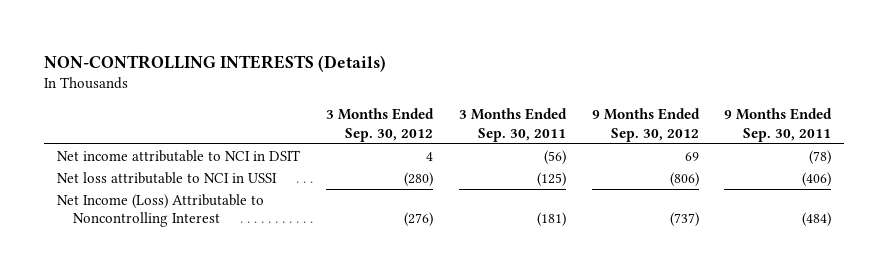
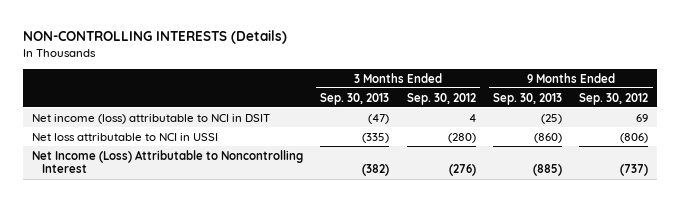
[458,108,567,142] 3 Months Ended Sep. 30, 2011 -> none
[724,108,833,142] 9 Months Ended Sep. 30, 2011 -> none
none -> [320,92,390,105] Sep. 30, 2013
none -> [492,92,562,105] Sep. 30, 2013
[57,150,301,163] Net income attributable to NCI in DSIT -> [31,113,270,124] Net income (loss) attributable to NCI in DSIT

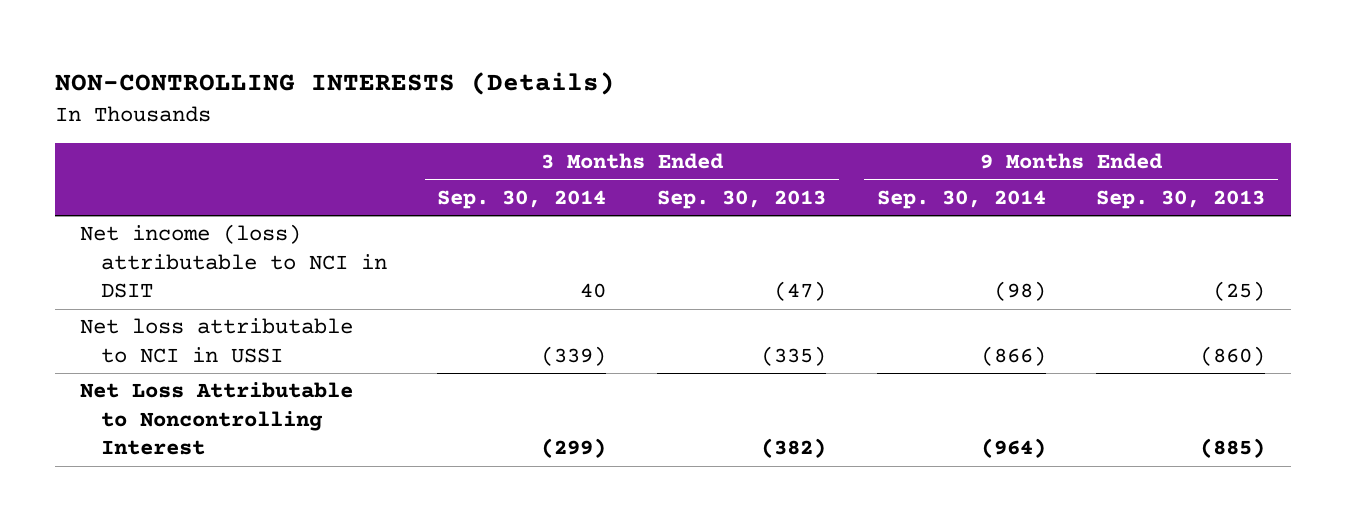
[406,92,476,105] Sep. 30, 2012 -> none
[579,92,649,105] Sep. 30, 2012 -> none
none -> [437,189,607,209] Sep. 30, 2014
none -> [876,189,1046,209] Sep. 30, 2014
[31,149,303,174] Net Income (Loss) Attributable to Noncontrolling Interest -> [80,382,354,456] Net Loss Attributable to Noncontrolling Interest

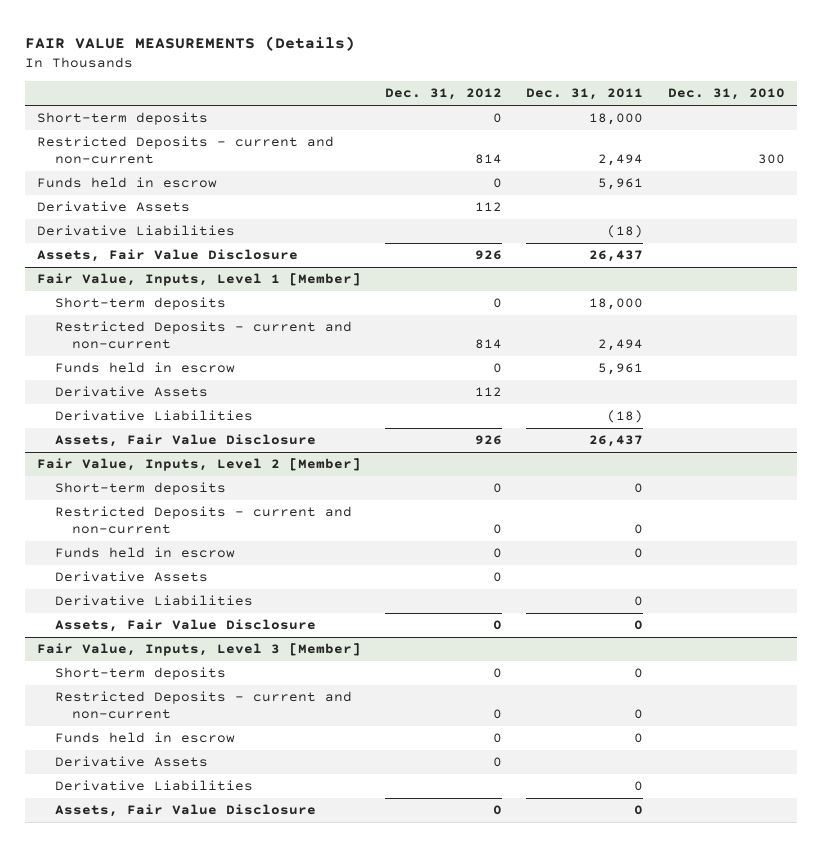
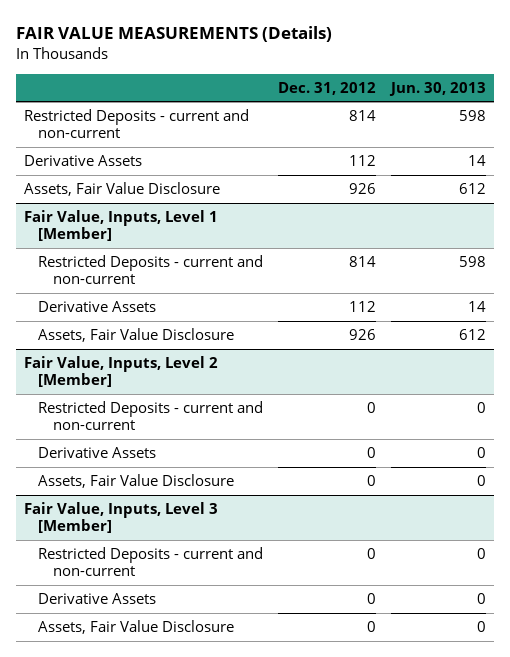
[526,88,644,101] Dec. 31, 2011 -> none
[667,88,785,101] Dec. 31, 2010 -> none
none -> [389,81,487,96] Jun. 30, 2013
[37,112,209,126] Short-term deposits -> none
[37,177,218,189] Funds held in escrow -> none
[37,225,236,237] Derivative Liabilities -> none
[54,297,226,311] Short-term deposits -> none
[54,362,235,374] Funds held in escrow -> none
[54,410,253,422] Derivative Liabilities -> none
[54,482,226,496] Short-term deposits -> none
[54,547,235,559] Funds held in escrow -> none
[54,595,253,607] Derivative Liabilities -> none
[54,667,226,681] Short-term deposits -> none
[54,732,235,744] Funds held in escrow -> none
[54,780,253,792] Derivative Liabilities -> none

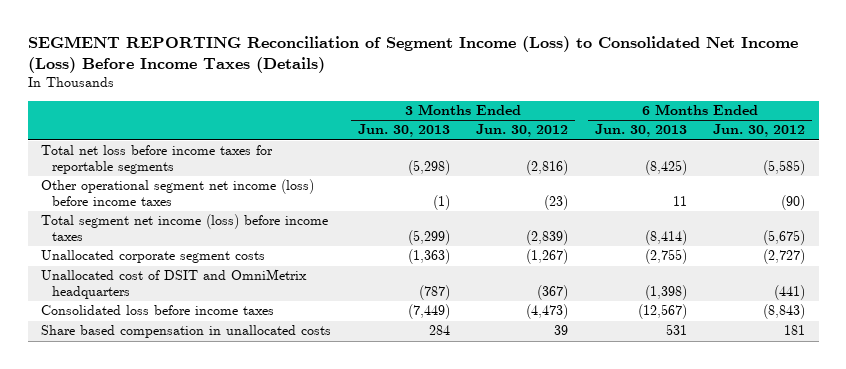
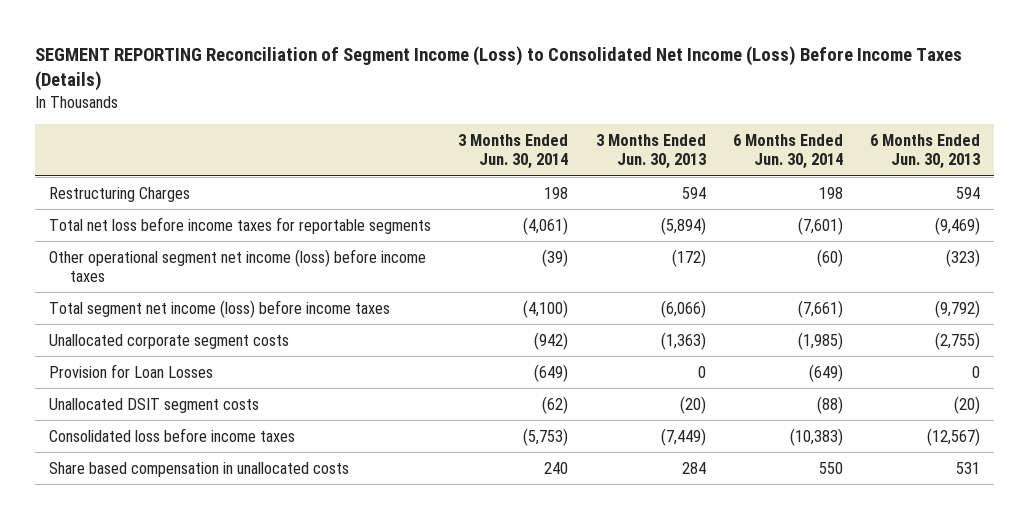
[476,124,569,138] Jun. 30, 2012 -> none
[713,124,806,138] Jun. 30, 2012 -> none
none -> [458,133,569,170] 3 Months Ended Jun. 30, 2014
none -> [732,133,843,170] 6 Months Ended Jun. 30, 2014
none -> [49,186,191,202] Restructuring Charges
[407,160,450,176] (5,298) -> [660,216,706,235] (5,894)
[644,160,687,176] (8,425) -> [935,216,981,235] (9,469)
[432,195,450,211] (1) -> [671,248,706,267] (172)
[672,196,687,207] 11 -> [946,248,981,267] (323)
[407,230,450,246] (5,299) -> [660,299,706,318] (6,066)
[644,230,687,246] (8,414) -> [935,299,981,318] (9,792)
[40,269,307,300] Unallocated cost of DSIT and OmniMetrix headquarters -> none
none -> [49,363,214,378] Provision for Loan Losses
none -> [49,397,260,413] Unallocated DSIT segment costs

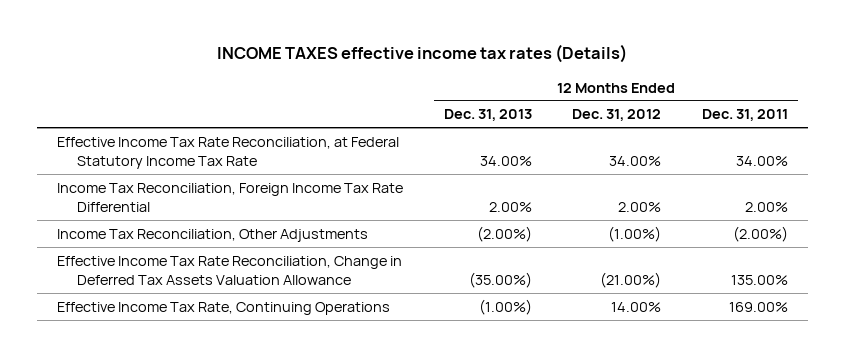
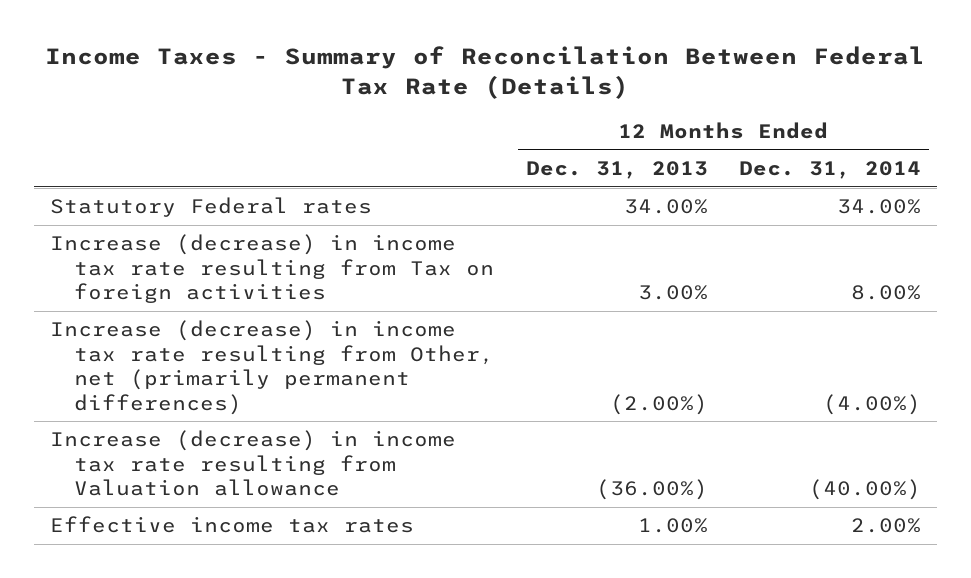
[217,44,628,64] INCOME TAXES effective income tax rates (Details) -> [45,46,926,100] Income Taxes - Summary of Reconcilation Between Federal Tax Rate (Details)
[572,109,662,122] Dec. 31, 2012 -> none
[701,109,788,122] Dec. 31, 2011 -> none
none -> [739,161,922,180] Dec. 31, 2014
[57,136,400,169] Effective Income Tax Rate Reconciliation, at Federal Statutory Income Tax Rate -> [49,197,372,218] Statutory Federal rates
[57,182,404,212] Income Tax Reconciliation, Foreign Income Tax Rate Differential -> [49,234,495,304] Increase (decrease) in income tax rate resulting from Tax on foreign activities
[488,201,532,212] 2.00% -> [637,285,708,301] 3.00%
[57,228,369,242] Income Tax Reconciliation, Other Adjustments -> [49,320,495,415] Increase (decrease) in income tax rate resulting from Other, net (primarily permanent differences)
[57,255,403,285] Effective Income Tax Rate Reconciliation, Change in Deferred Tax Assets Valuation Allowance -> [49,430,456,497] Increase (decrease) in income tax rate resulting from Valuation allowance
[468,271,532,288] (35.00%) -> [595,479,708,501] (36.00%)
[57,301,391,315] Effective Income Tax Rate, Continuing Operations -> [49,516,414,534] Effective income tax rates
[478,298,532,315] (1.00%) -> [637,518,708,534] 1.00%

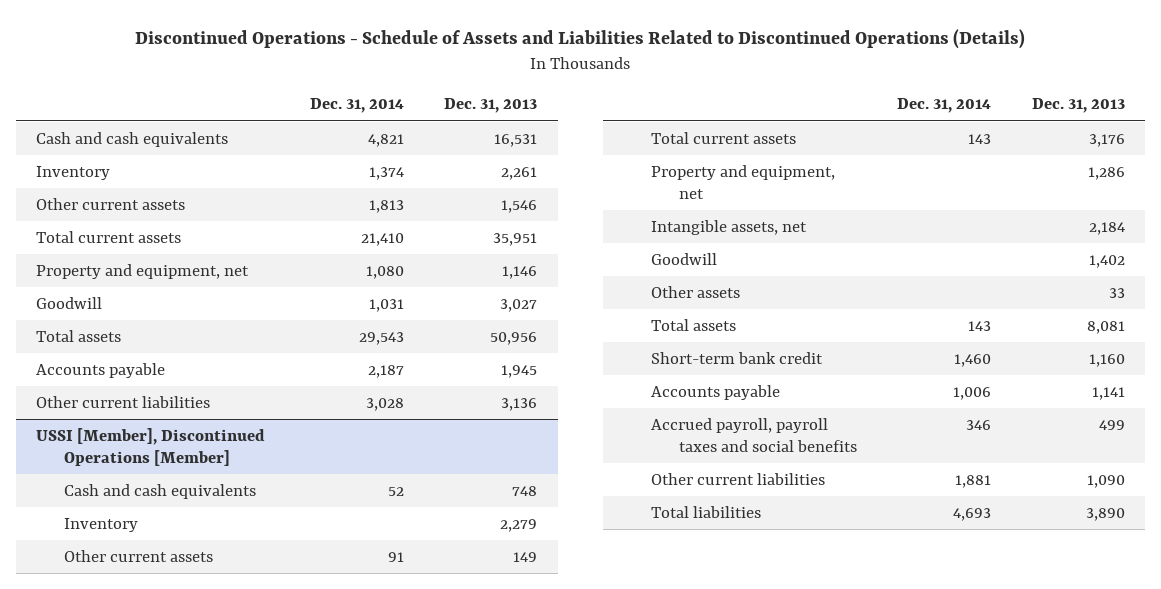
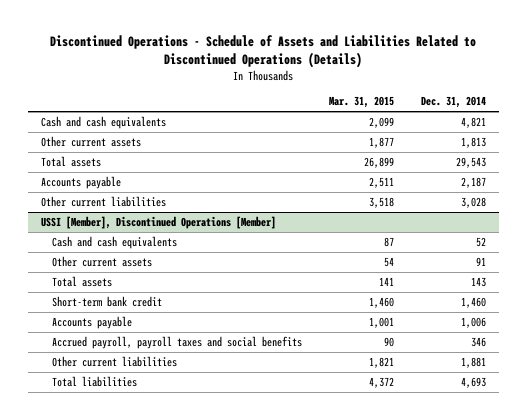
[444,98,538,114] Dec. 31, 2013 -> none
none -> [328,96,394,109] Mar. 31, 2015
[36,165,111,180] Inventory -> none
[36,230,182,243] Total current assets -> none
[36,263,250,279] Property and equipment, net -> none
[36,296,103,309] Goodwill -> none
[63,517,138,532] Inventory -> none
[651,131,797,144] Total current assets -> none
[651,164,836,200] Property and equipment, net -> none
[651,219,808,235] Intangible assets, net -> none
[651,252,718,265] Goodwill -> none
[651,285,741,298] Other assets -> none

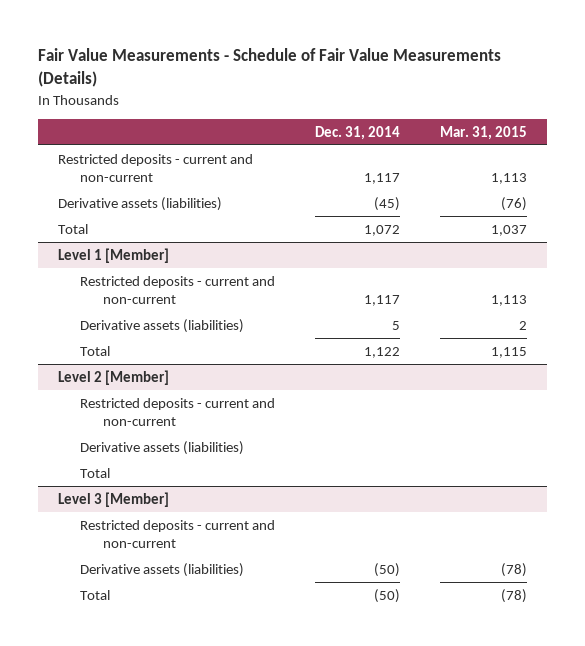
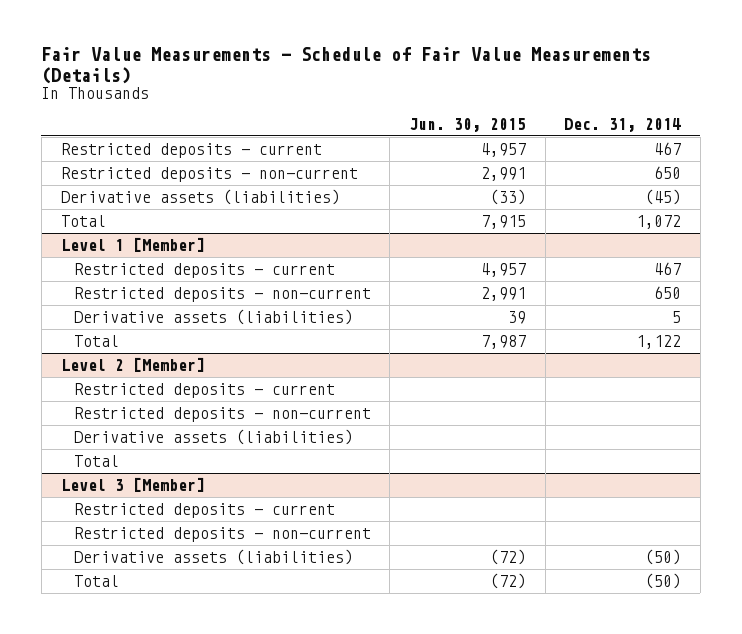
[439,125,527,140] Mar. 31, 2015 -> none
none -> [408,117,526,132] Jun. 30, 2015
none -> [60,142,322,158] Restricted deposits - current
[58,153,254,182] Restricted deposits - current and non-current -> [60,166,358,182] Restricted deposits - non-current
[364,172,401,184] 1,117 -> [654,165,682,179] 650
none -> [73,262,335,278] Restricted deposits - current
[80,275,276,304] Restricted deposits - current and non-current -> [73,286,371,302] Restricted deposits - non-current
[364,294,401,306] 1,117 -> [654,285,682,299] 650
none -> [73,382,335,398] Restricted deposits - current
[80,397,276,426] Restricted deposits - current and non-current -> [73,406,371,422] Restricted deposits - non-current
none -> [73,502,335,518] Restricted deposits - current
[80,519,276,548] Restricted deposits - current and non-current -> [73,526,371,542] Restricted deposits - non-current

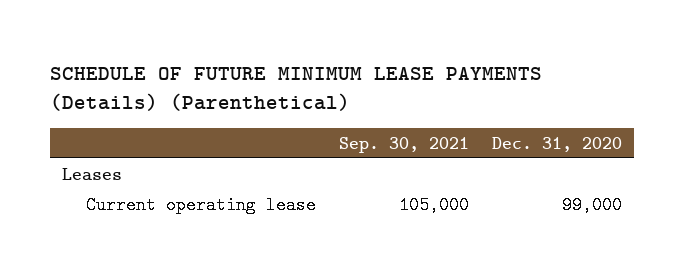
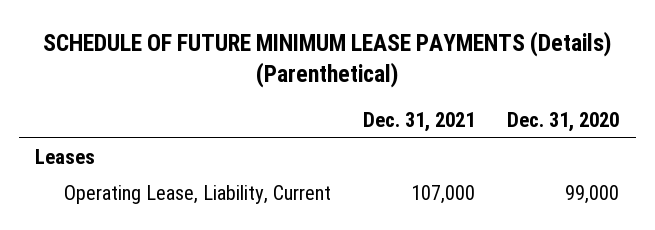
[339,136,470,153] Sep. 30, 2021 -> none
none -> [363,112,476,133] Dec. 31, 2021
[86,195,317,214] Current operating lease -> [63,185,331,205] Operating Lease, Liability, Current

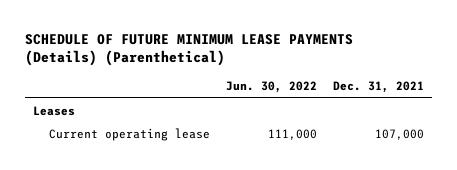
[507,112,620,133] Dec. 31, 2020 -> none
none -> [226,81,318,94] Jun. 30, 2022
[63,185,331,205] Operating Lease, Liability, Current -> [49,127,211,141] Current operating lease

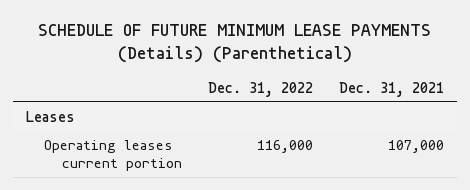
[226,81,318,94] Jun. 30, 2022 -> none
none -> [208,81,314,97] Dec. 31, 2022
[49,127,211,141] Current operating lease -> [44,140,182,172] Operating leases current portion

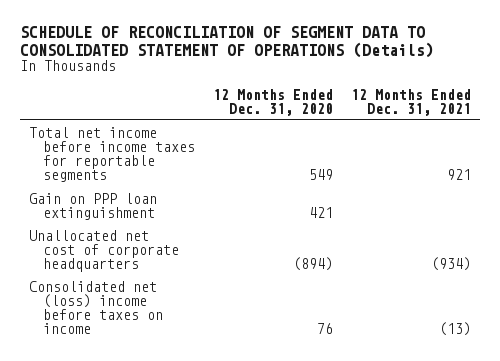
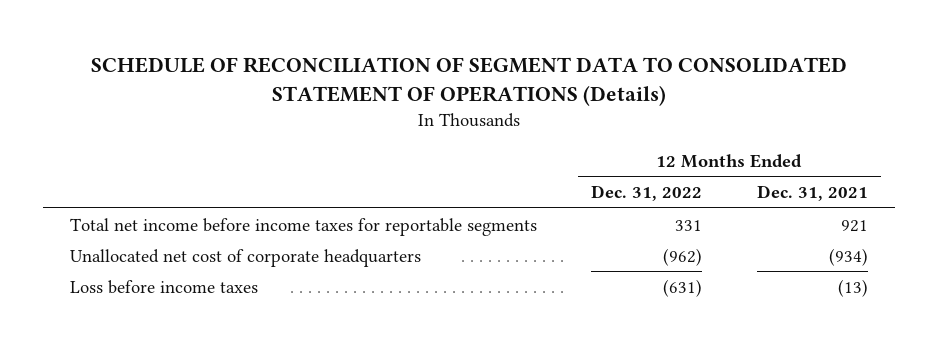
[213,88,334,116] 12 Months Ended Dec. 31, 2020 -> none
none -> [591,185,703,202] Dec. 31, 2022
[28,192,157,220] Gain on PPP loan extinguishment -> none
[28,280,164,335] Consolidated net (loss) income before taxes on income -> [70,279,259,294] Loss before income taxes

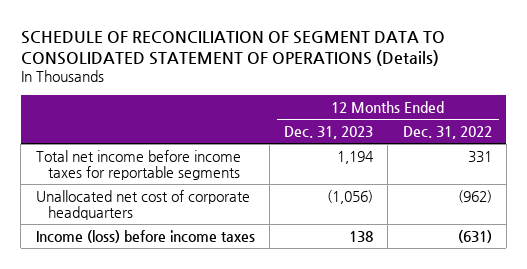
[756,185,868,202] Dec. 31, 2021 -> none
none -> [284,126,374,140] Dec. 31, 2023
[70,279,259,294] Loss before income taxes -> [35,229,255,243] Income (loss) before income taxes

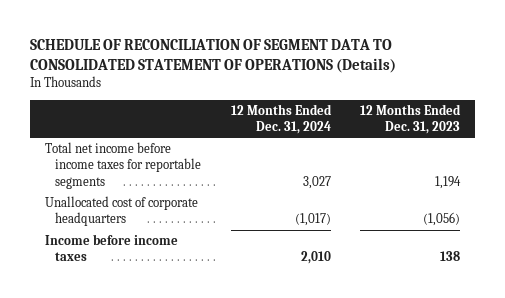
[402,126,492,140] Dec. 31, 2022 -> none
none -> [230,103,332,135] 12 Months Ended Dec. 31, 2024
[35,189,250,220] Unallocated net cost of corporate headquarters -> [45,195,199,227] Unallocated cost of corporate headquarters
[35,229,255,243] Income (loss) before income taxes -> [45,233,179,262] Income before income taxes

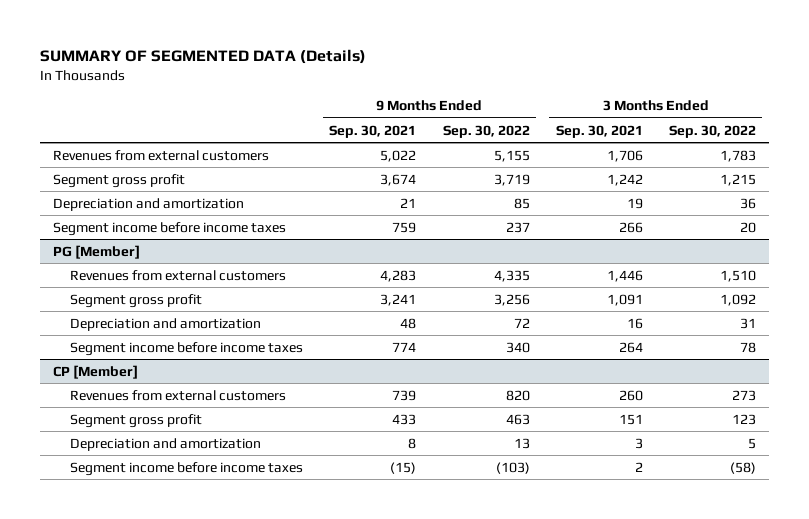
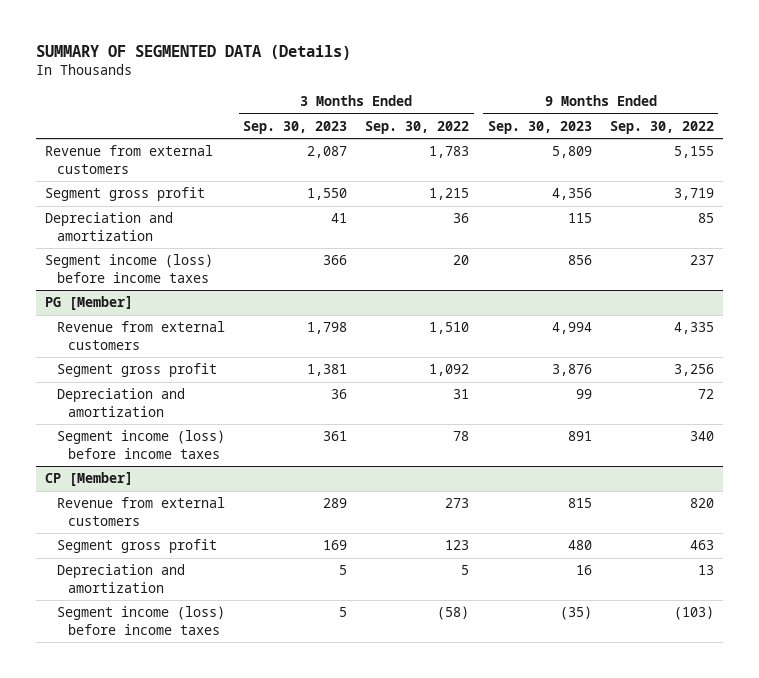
[329,124,417,138] Sep. 30, 2021 -> none
[555,124,643,138] Sep. 30, 2021 -> none
none -> [243,120,348,134] Sep. 30, 2023
none -> [487,120,592,134] Sep. 30, 2023
[53,149,270,161] Revenues from external customers -> [45,145,214,174] Revenue from external customers
[53,221,287,236] Segment income before income taxes -> [45,254,214,283] Segment income (loss) before income taxes
[70,269,287,281] Revenues from external customers -> [56,321,225,350] Revenue from external customers
[70,341,304,356] Segment income before income taxes -> [56,430,225,459] Segment income (loss) before income taxes
[70,389,287,401] Revenues from external customers -> [56,497,225,526] Revenue from external customers
[70,461,304,476] Segment income before income taxes -> [56,606,225,635] Segment income (loss) before income taxes

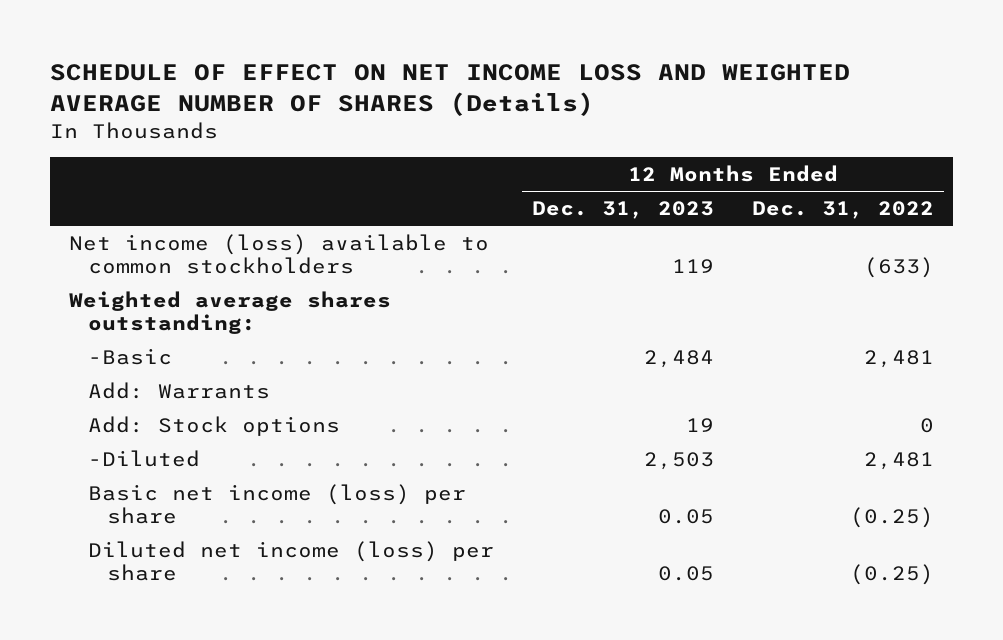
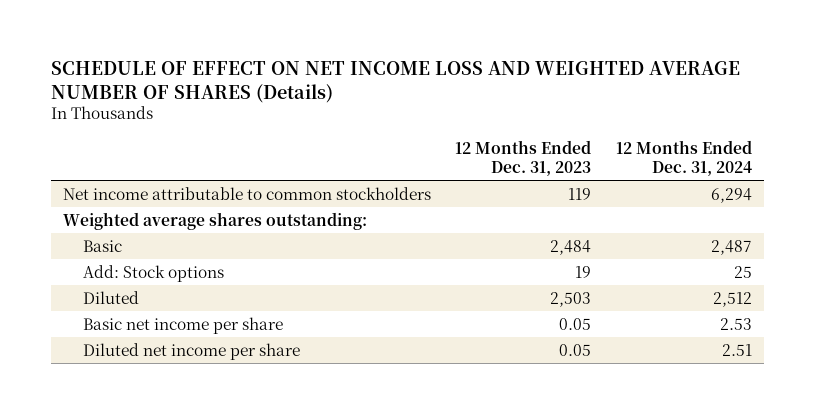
[752,200,935,219] Dec. 31, 2022 -> none
none -> [615,139,752,176] 12 Months Ended Dec. 31, 2024
[68,233,489,275] Net income (loss) available to common stockholders -> [62,186,431,200] Net income attributable to common stockholders
[87,381,270,399] Add: Warrants -> none
[87,347,172,365] -Basic -> [82,239,122,252] Basic
[87,449,200,467] -Diluted -> [82,290,139,304] Diluted
[87,483,466,525] Basic net income (loss) per share -> [82,316,283,334] Basic net income per share
[87,540,494,582] Diluted net income (loss) per share -> [82,342,300,360] Diluted net income per share

